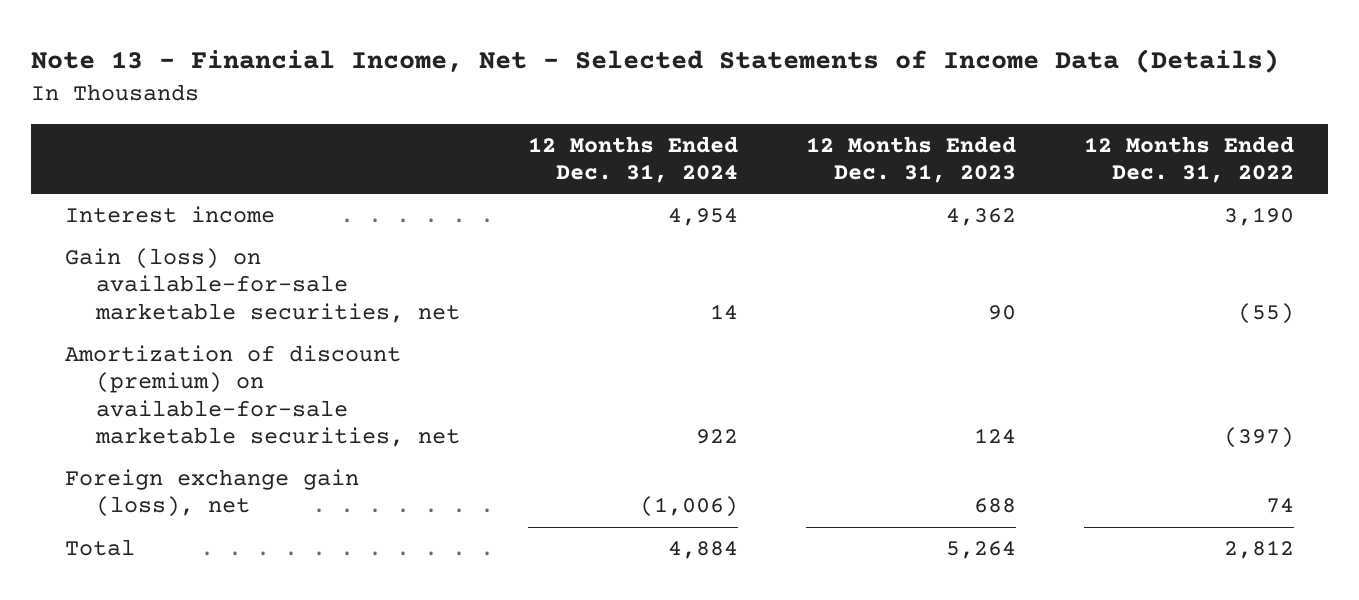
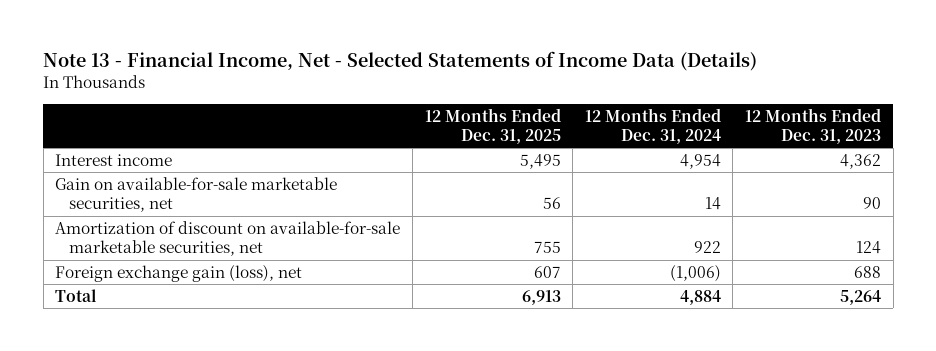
[1084,135,1295,183] 12 Months Ended Dec. 31, 2022 -> none
none -> [424,107,561,144] 12 Months Ended Dec. 31, 2025
[65,247,461,323] Gain (loss) on available-for-sale marketable securities, net -> [55,176,338,213] Gain on available-for-sale marketable securities, net
[65,344,461,447] Amortization of discount (premium) on available-for-sale marketable securities, net -> [55,220,401,257] Amortization of discount on available-for-sale marketable securities, net

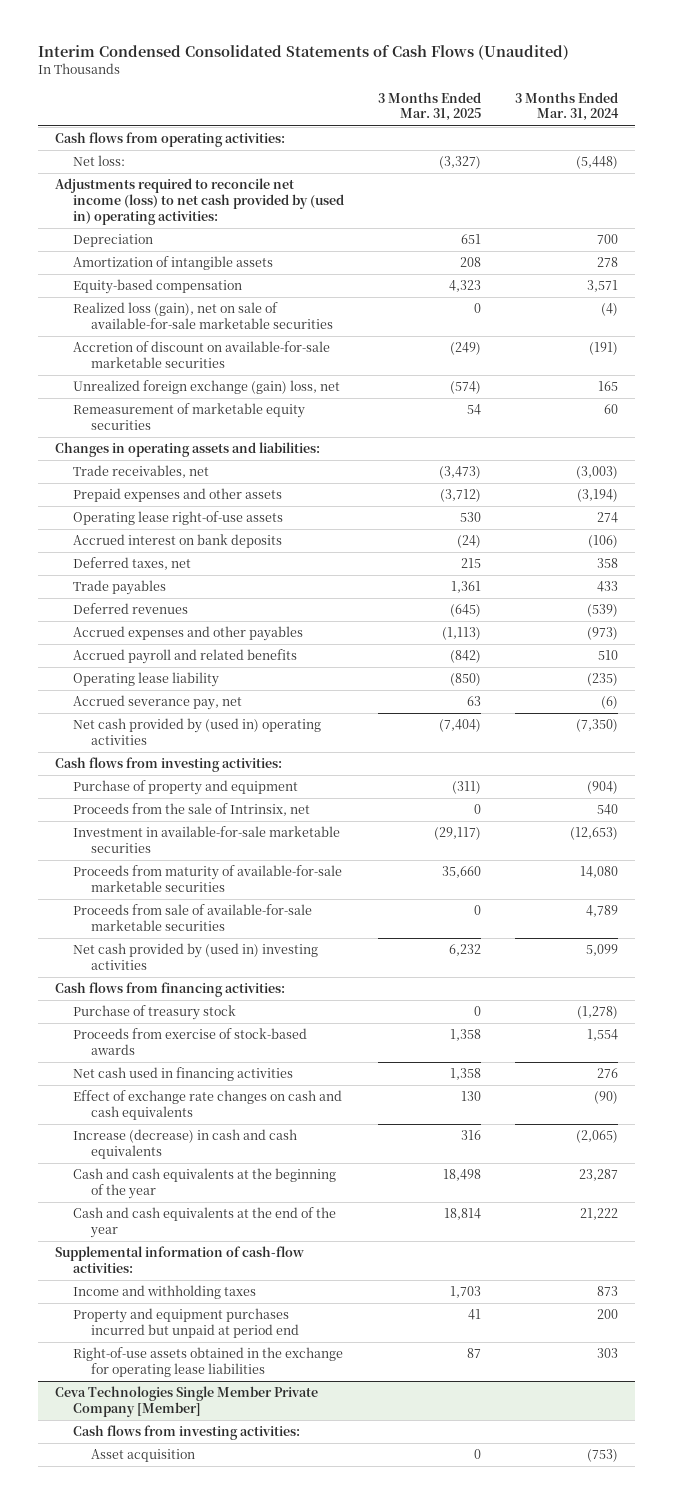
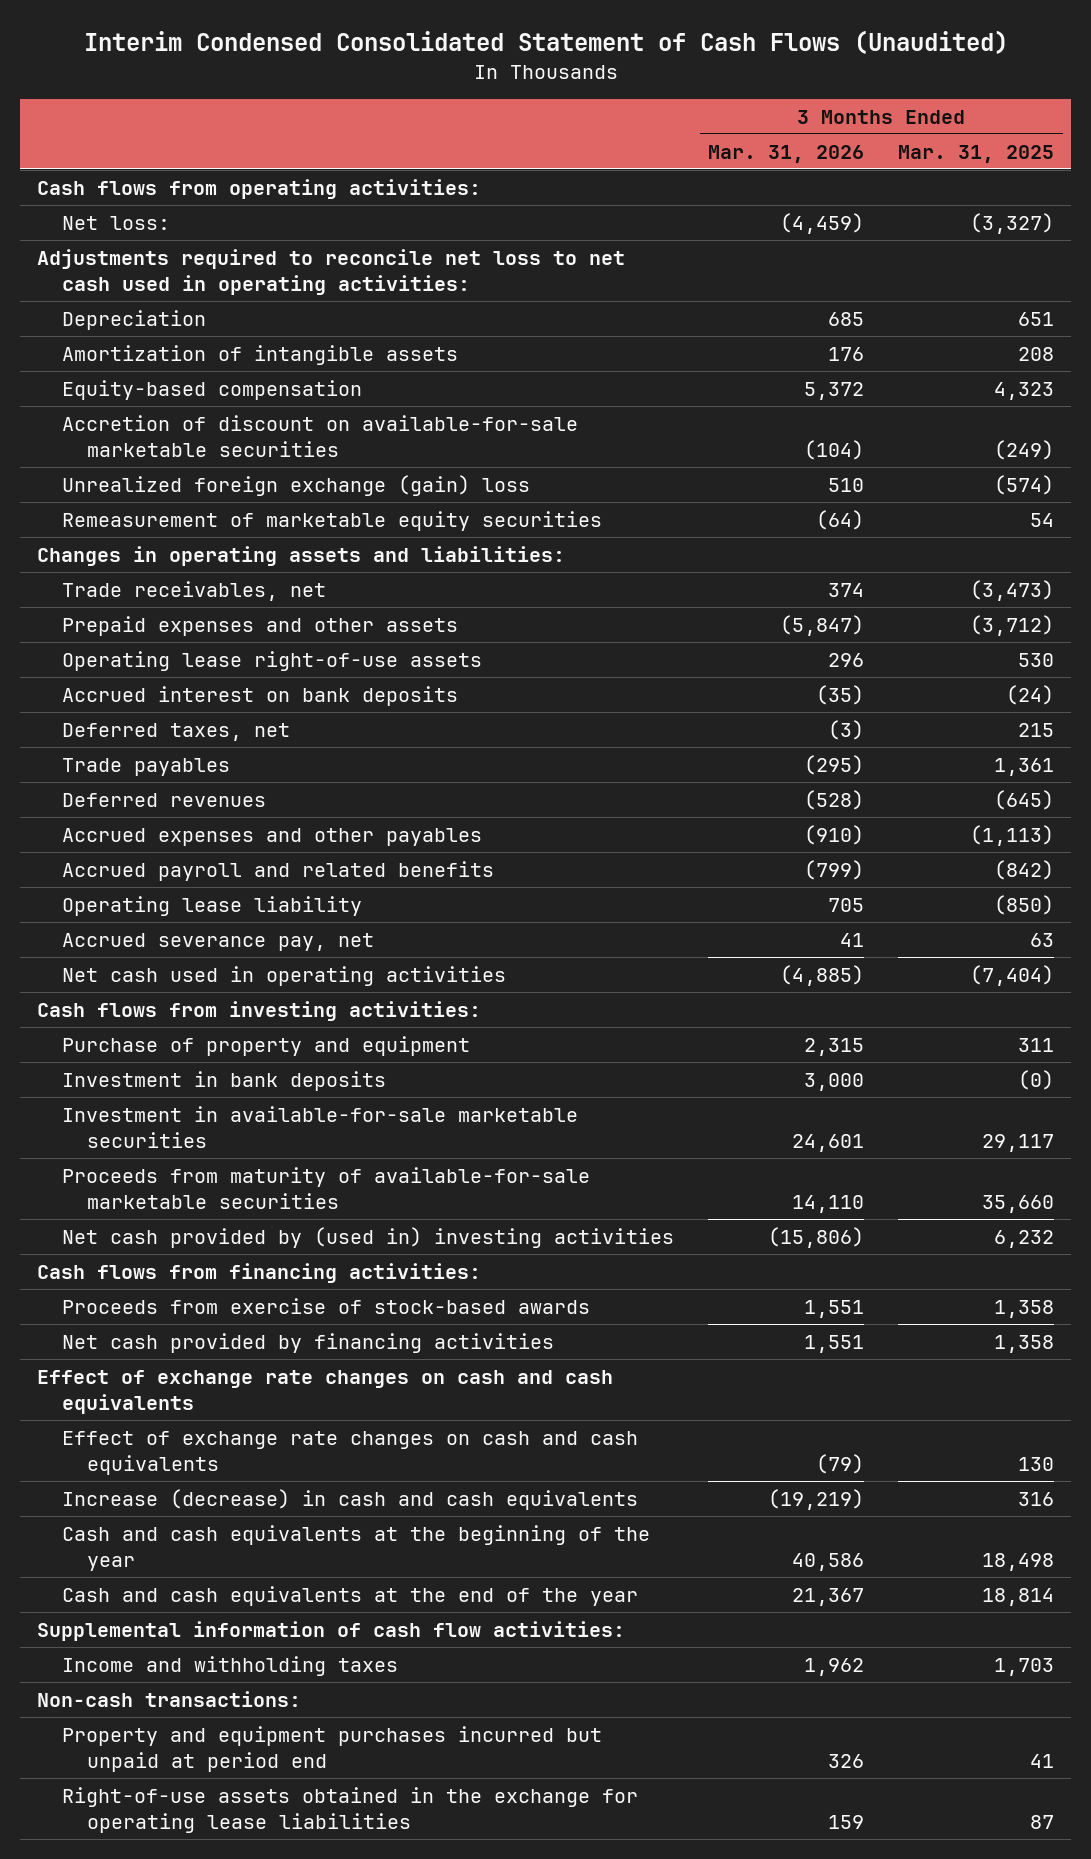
[37,45,569,61] Interim Condensed Consolidated Statements of Cash Flows (Unaudited) -> [83,30,1008,55] Interim Condensed Consolidated Statement of Cash Flows (Unaudited)
[515,91,620,122] 3 Months Ended Mar. 31, 2024 -> none
none -> [708,144,865,163] Mar. 31, 2026
[54,178,345,225] Adjustments required to reconcile net income (loss) to net cash provided by (used in) operating activities: -> [36,248,625,295] Adjustments required to reconcile net loss to net cash used in operating activities:
[73,302,334,329] Realized loss (gain), net on sale of available-for-sale marketable securities -> none
[73,380,341,395] Unrealized foreign exchange (gain) loss, net -> [62,474,531,496] Unrealized foreign exchange (gain) loss
[73,718,322,745] Net cash provided by (used in) operating activities -> [62,965,507,986] Net cash used in operating activities
[73,803,311,817] Proceeds from the sale of Intrinsix, net -> none
[452,781,482,795] (311) -> [1018,1037,1055,1052] 311
none -> [62,1070,387,1091] Investment in bank deposits
[434,827,482,841] (29,117) -> [982,1133,1055,1152] 29,117
[73,904,313,931] Proceeds from sale of available-for-sale marketable securities -> none
[73,1005,237,1021] Purchase of treasury stock -> none
[73,1067,294,1082] Net cash used in financing activities -> [62,1332,555,1353] Net cash provided by financing activities
none -> [36,1369,613,1414] Effect of exchange rate changes on cash and cash equivalents
[54,1246,304,1273] Supplemental information of cash-flow activities: -> [36,1620,625,1641] Supplemental information of cash flow activities:
none -> [36,1690,301,1707] Non-cash transactions:
[54,1386,318,1417] Ceva Technologies Single Member Private Company [Member] -> none
[73,1425,301,1441] Cash flows from investing activities: -> none
[91,1449,196,1463] Asset acquisition -> none

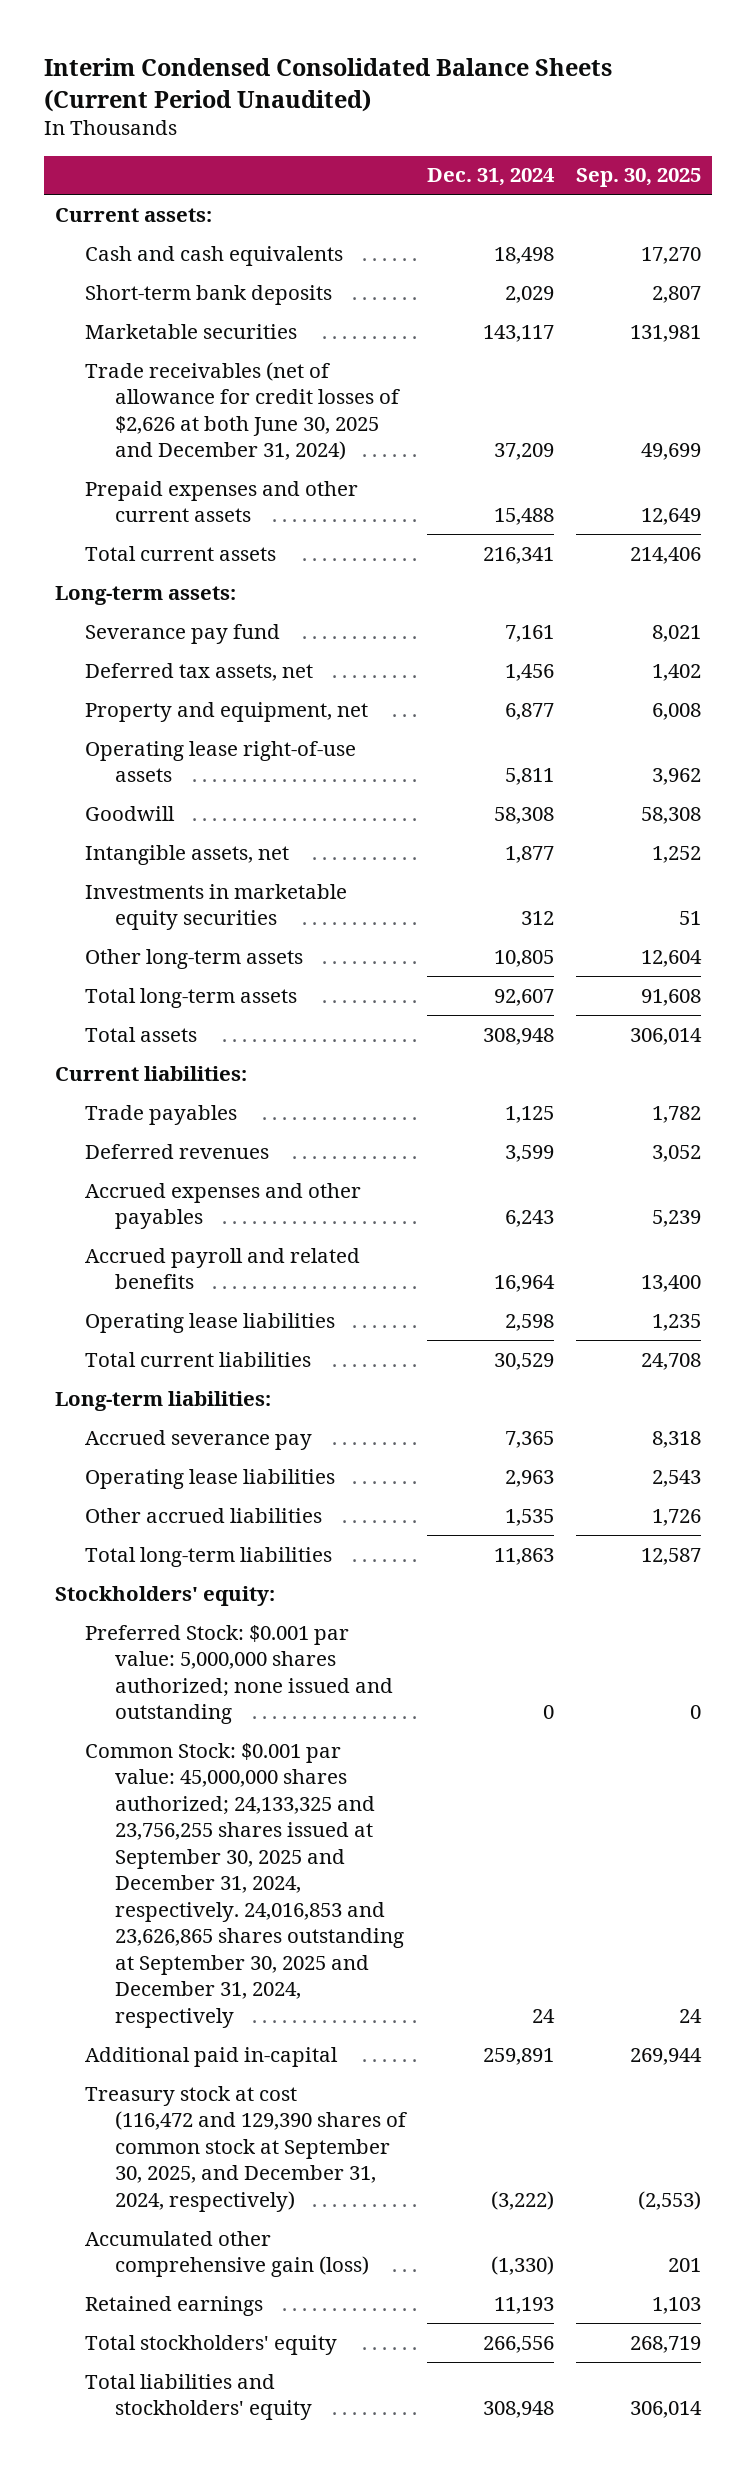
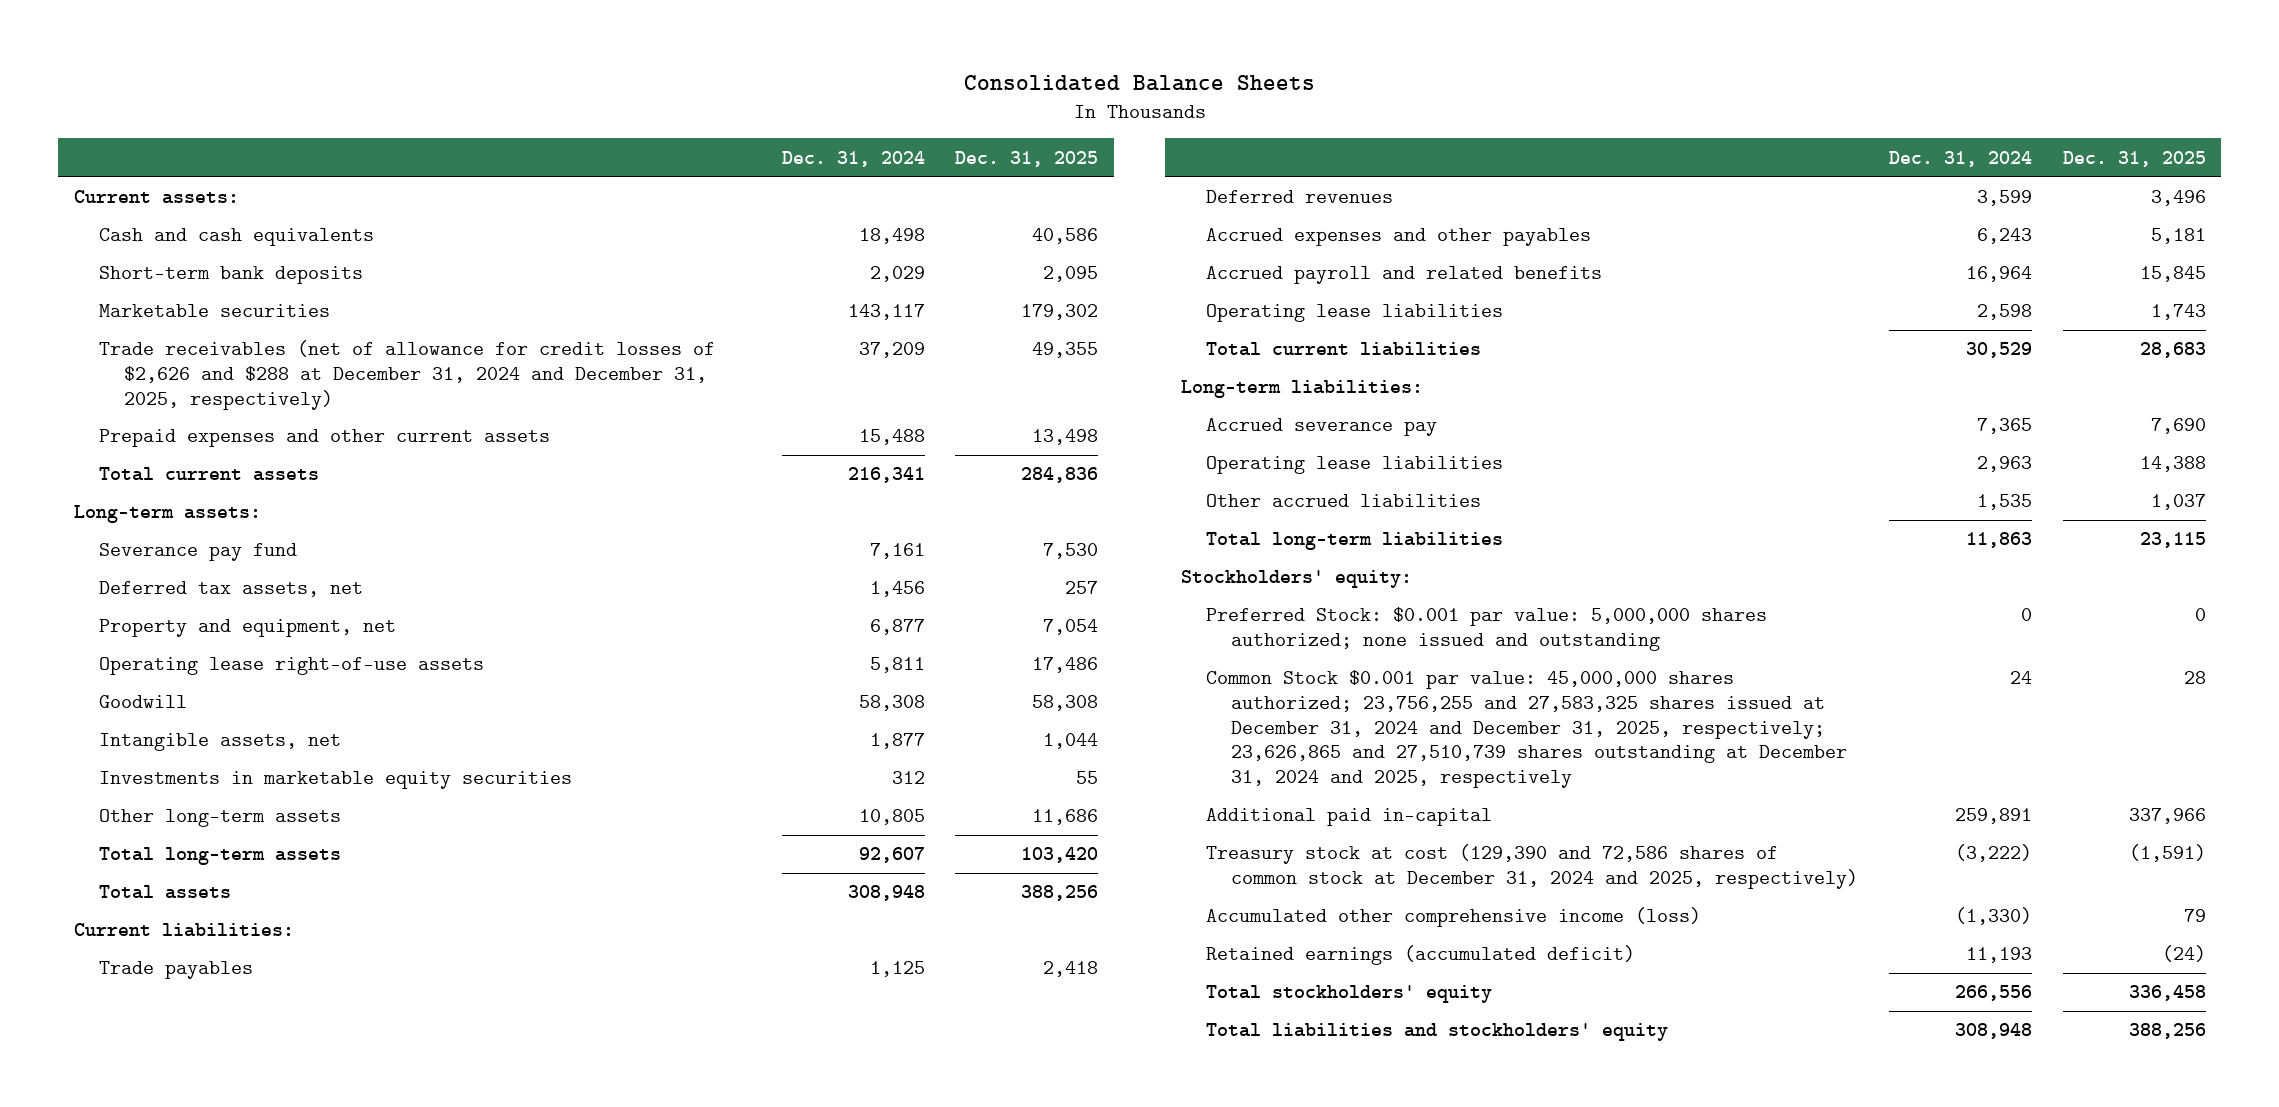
[44,57,613,112] Interim Condensed Consolidated Balance Sheets (Current Period Unaudited) -> [963,75,1315,92] Consolidated Balance Sheets
[576,168,702,188] Sep. 30, 2025 -> none
none -> [955,150,1099,167] Dec. 31, 2025
[84,361,400,461] Trade receivables (net of allowance for credit losses of $2,626 at both June 30, 2025 and December 31, 2024) -> [98,340,715,410] Trade receivables (net of allowance for credit losses of $2,626 and $288 at December 31, 2024 and December 31, 2025, respectively)
[84,1742,404,2028] Common Stock: $0.001 par value: 45,000,000 shares authorized; 24,133,325 and 23,756,255 shares issued at September 30, 2025 and December 31, 2024, respectively. 24,016,853 and 23,626,865 shares outstanding at September 30, 2025 and December 31, 2024, respectively -> [1205,670,1847,788] Common Stock $0.001 par value: 45,000,000 shares authorized; 23,756,255 and 27,583,325 shares issued at December 31, 2024 and December 31, 2025, respectively; 23,626,865 and 27,510,739 shares outstanding at December 31, 2024 and 2025, respectively
[84,2085,407,2212] Treasury stock at cost (116,472 and 129,390 shares of common stock at September 30, 2025, and December 31, 2024, respectively) -> [1205,844,1858,889] Treasury stock at cost (129,390 and 72,586 shares of common stock at December 31, 2024 and 2025, respectively)
[84,2230,369,2278] Accumulated other comprehensive gain (loss) -> [1205,907,1701,928] Accumulated other comprehensive income (loss)
[84,2295,263,2316] Retained earnings -> [1205,945,1635,966] Retained earnings (accumulated deficit)

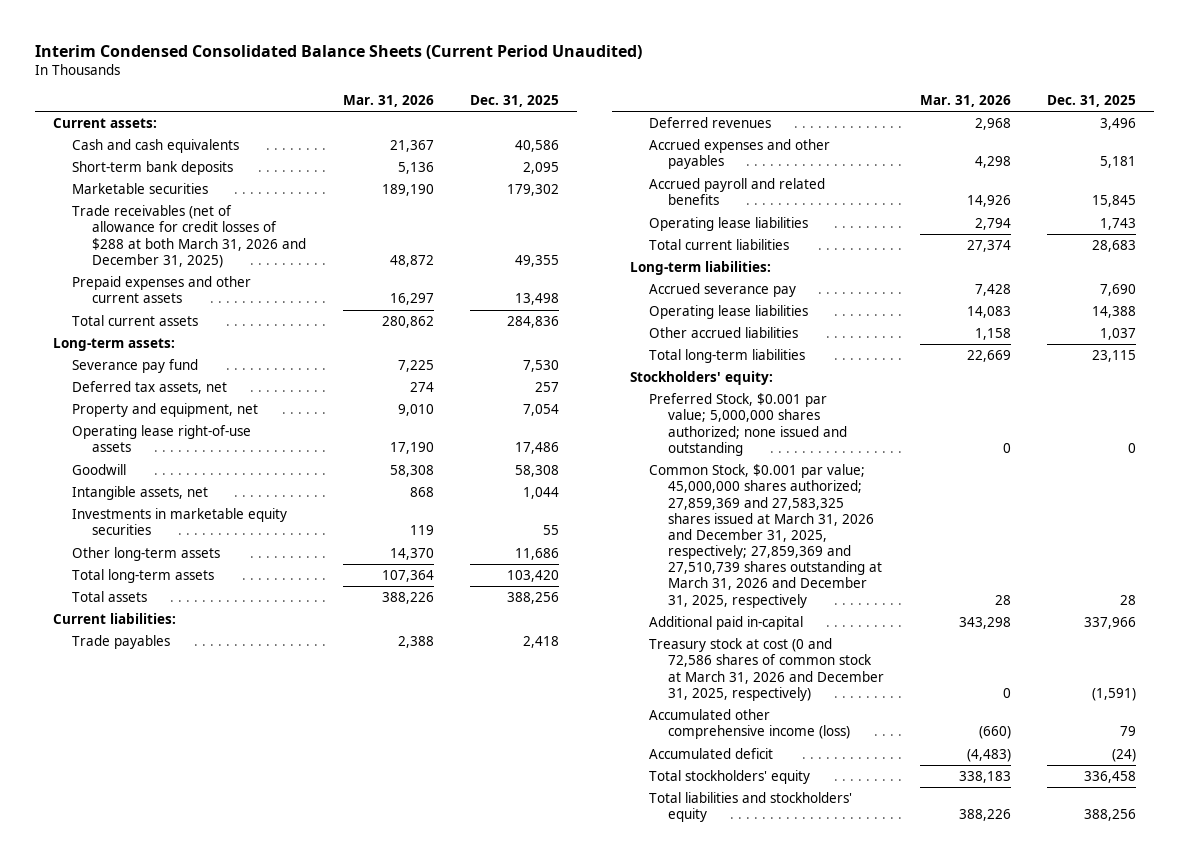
[963,75,1315,92] Consolidated Balance Sheets -> [35,44,643,59] Interim Condensed Consolidated Balance Sheets (Current Period Unaudited)
[781,150,925,167] Dec. 31, 2024 -> none
none -> [343,94,435,107] Mar. 31, 2026
[98,340,715,410] Trade receivables (net of allowance for credit losses of $2,626 and $288 at December 31, 2024 and December 31, 2025, respectively) -> [72,205,306,268] Trade receivables (net of allowance for credit losses of $288 at both March 31, 2026 and December 31, 2025)
[1205,607,1767,651] Preferred Stock: $0.001 par value: 5,000,000 shares authorized; none issued and outstanding -> [648,393,847,456] Preferred Stock, $0.001 par value; 5,000,000 shares authorized; none issued and outstanding
[1205,670,1847,788] Common Stock $0.001 par value: 45,000,000 shares authorized; 23,756,255 and 27,583,325 shares issued at December 31, 2024 and December 31, 2025, respectively; 23,626,865 and 27,510,739 shares outstanding at December 31, 2024 and 2025, respectively -> [648,464,882,608] Common Stock, $0.001 par value; 45,000,000 shares authorized; 27,859,369 and 27,583,325 shares issued at March 31, 2026 and December 31, 2025, respectively; 27,859,369 and 27,510,739 shares outstanding at March 31, 2026 and December 31, 2025, respectively
[1205,844,1858,889] Treasury stock at cost (129,390 and 72,586 shares of common stock at December 31, 2024 and 2025, respectively) -> [648,638,884,701] Treasury stock at cost (0 and 72,586 shares of common stock at March 31, 2026 and December 31, 2025, respectively)
[1205,945,1635,966] Retained earnings (accumulated deficit) -> [648,748,773,760] Accumulated deficit

